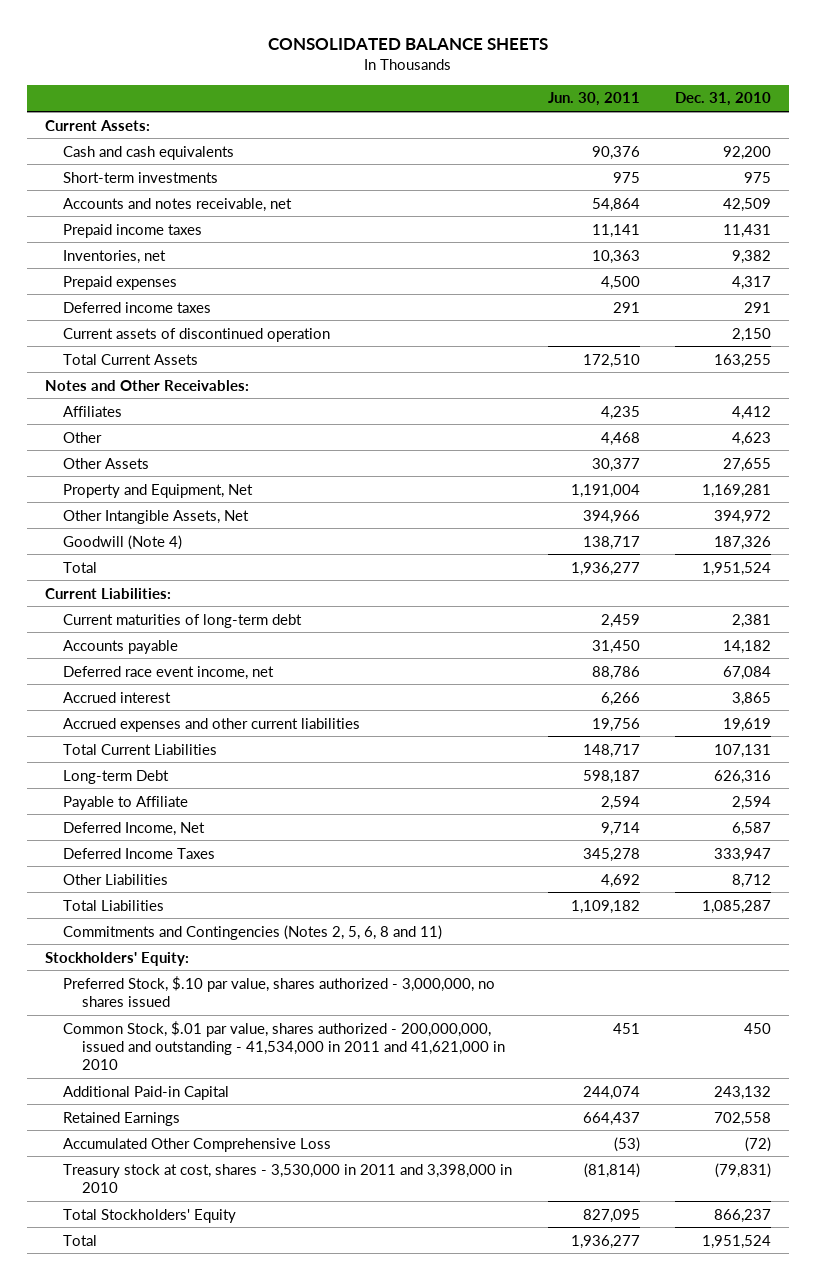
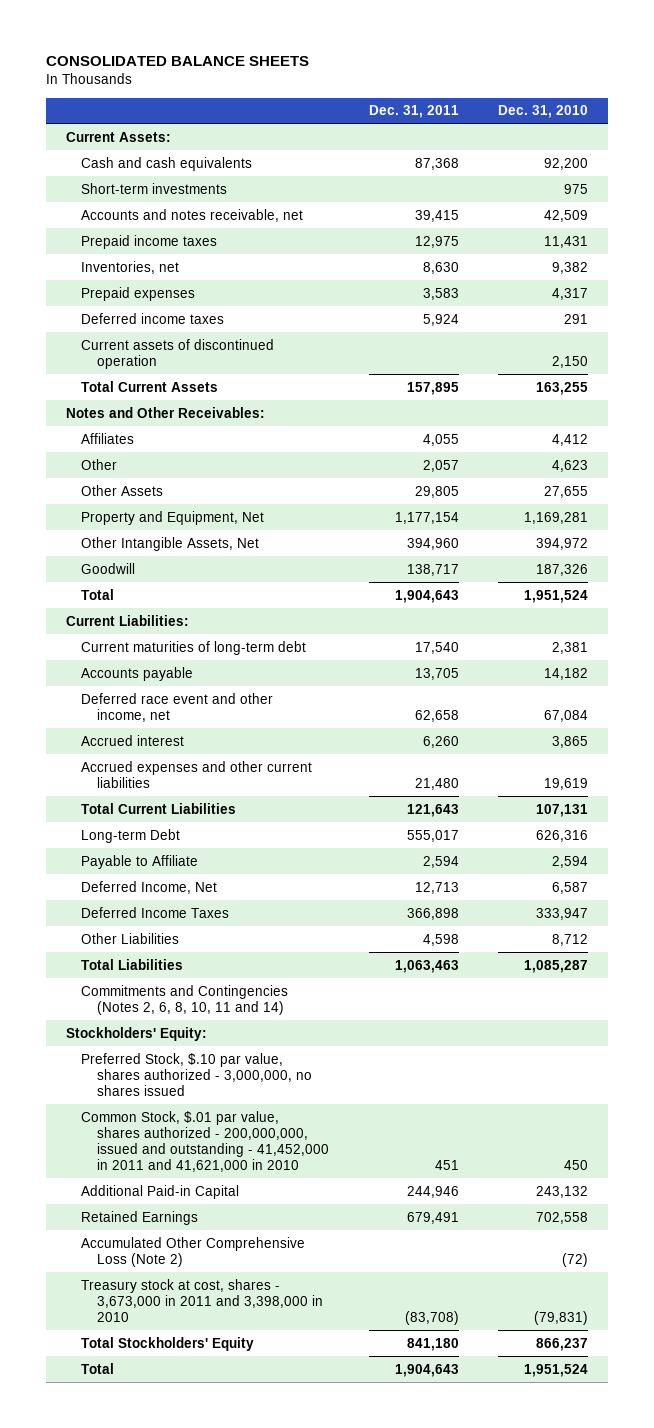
[547,92,640,107] Jun. 30, 2011 -> none
none -> [368,105,459,119] Dec. 31, 2011
[63,534,183,550] Goodwill (Note 4) -> [81,562,136,574] Goodwill
[63,665,275,680] Deferred race event income, net -> [81,692,274,722] Deferred race event and other income, net
[63,924,443,940] Commitments and Contingencies (Notes 2, 5, 6, 8 and 11) -> [81,984,289,1015] Commitments and Contingencies (Notes 2, 6, 8, 10, 11 and 14)
[63,1020,505,1071] Common Stock, $.01 par value, shares authorized - 200,000,000, issued and outstanding - 41,534,000 in 2011 and 41,621,000 in 2010 -> [81,1110,330,1172] Common Stock, $.01 par value, shares authorized - 200,000,000, issued and outstanding - 41,452,000 in 2011 and 41,621,000 in 2010
[63,1137,332,1152] Accumulated Other Comprehensive Loss -> [81,1236,306,1267] Accumulated Other Comprehensive Loss (Note 2)
[63,1163,513,1193] Treasury stock at cost, shares - 3,530,000 in 2011 and 3,398,000 in 2010 -> [81,1278,324,1322] Treasury stock at cost, shares - 3,673,000 in 2011 and 3,398,000 in 2010

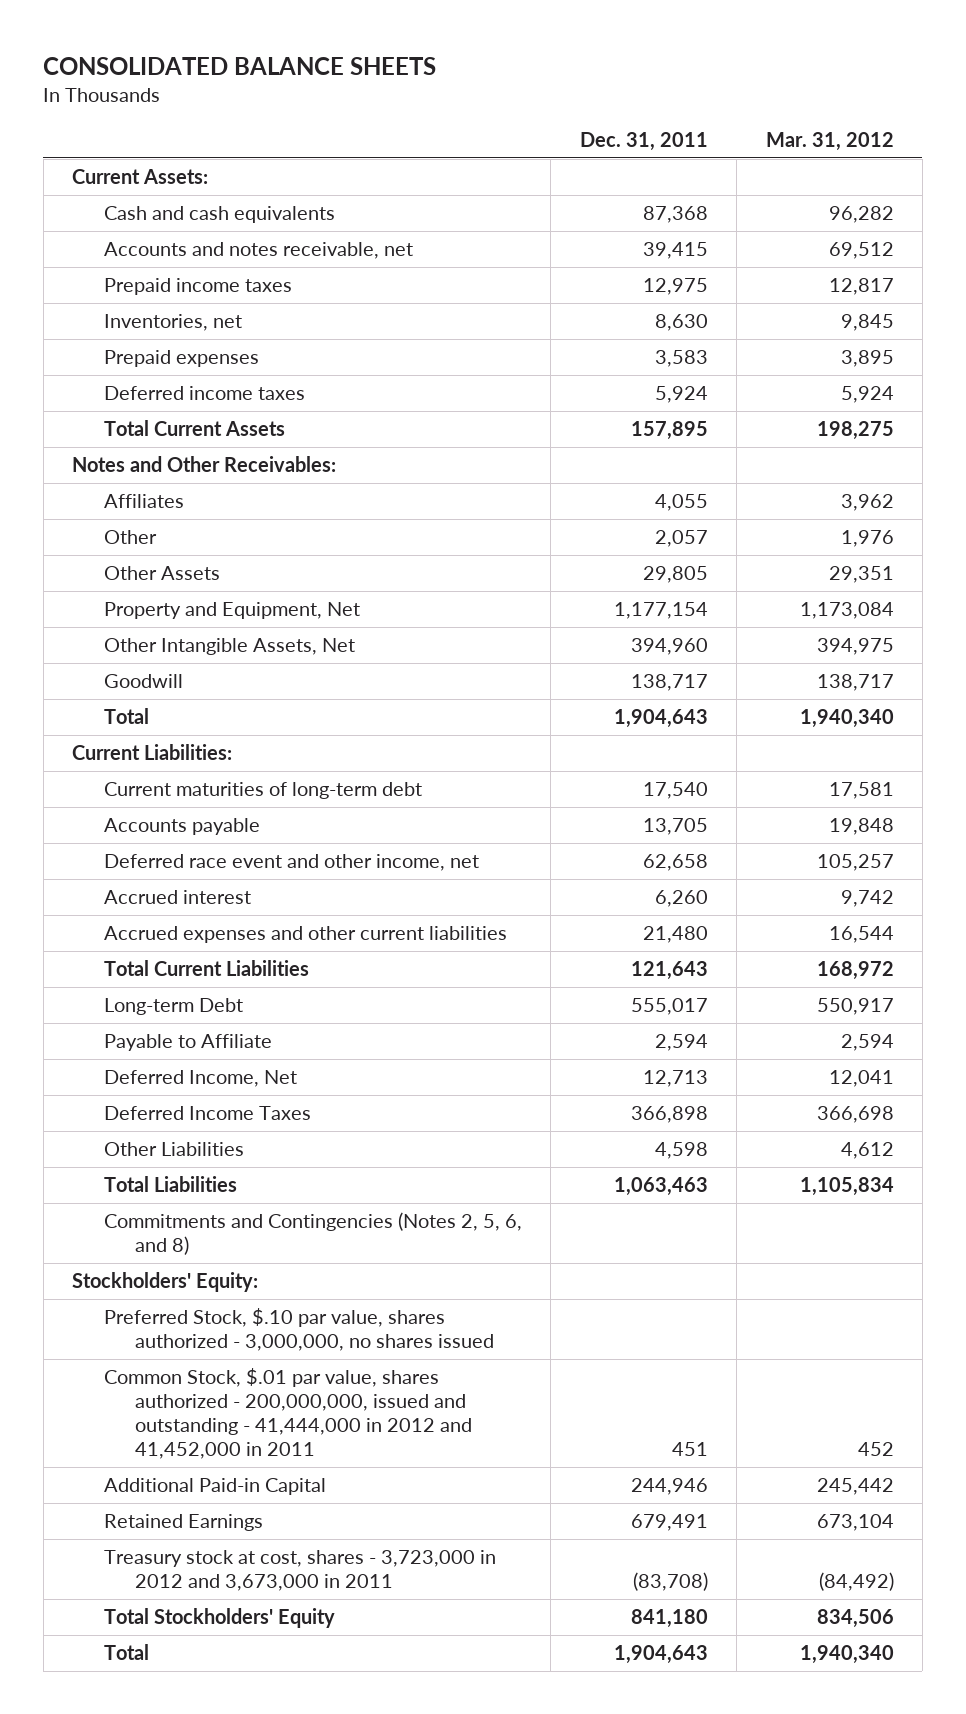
[498,105,589,119] Dec. 31, 2010 -> none
none -> [765,132,894,152] Mar. 31, 2012
[81,182,228,194] Short-term investments -> none
[81,338,275,369] Current assets of discontinued operation -> none
[81,984,289,1015] Commitments and Contingencies (Notes 2, 6, 8, 10, 11 and 14) -> [103,1212,522,1256] Commitments and Contingencies (Notes 2, 5, 6, and 8)
[81,1110,330,1172] Common Stock, $.01 par value, shares authorized - 200,000,000, issued and outstanding - 41,452,000 in 2011 and 41,621,000 in 2010 -> [103,1368,473,1460] Common Stock, $.01 par value, shares authorized - 200,000,000, issued and outstanding - 41,444,000 in 2012 and 41,452,000 in 2011
[81,1236,306,1267] Accumulated Other Comprehensive Loss (Note 2) -> none
[81,1278,324,1322] Treasury stock at cost, shares - 3,673,000 in 2011 and 3,398,000 in 2010 -> [103,1550,496,1592] Treasury stock at cost, shares - 3,723,000 in 2012 and 3,673,000 in 2011

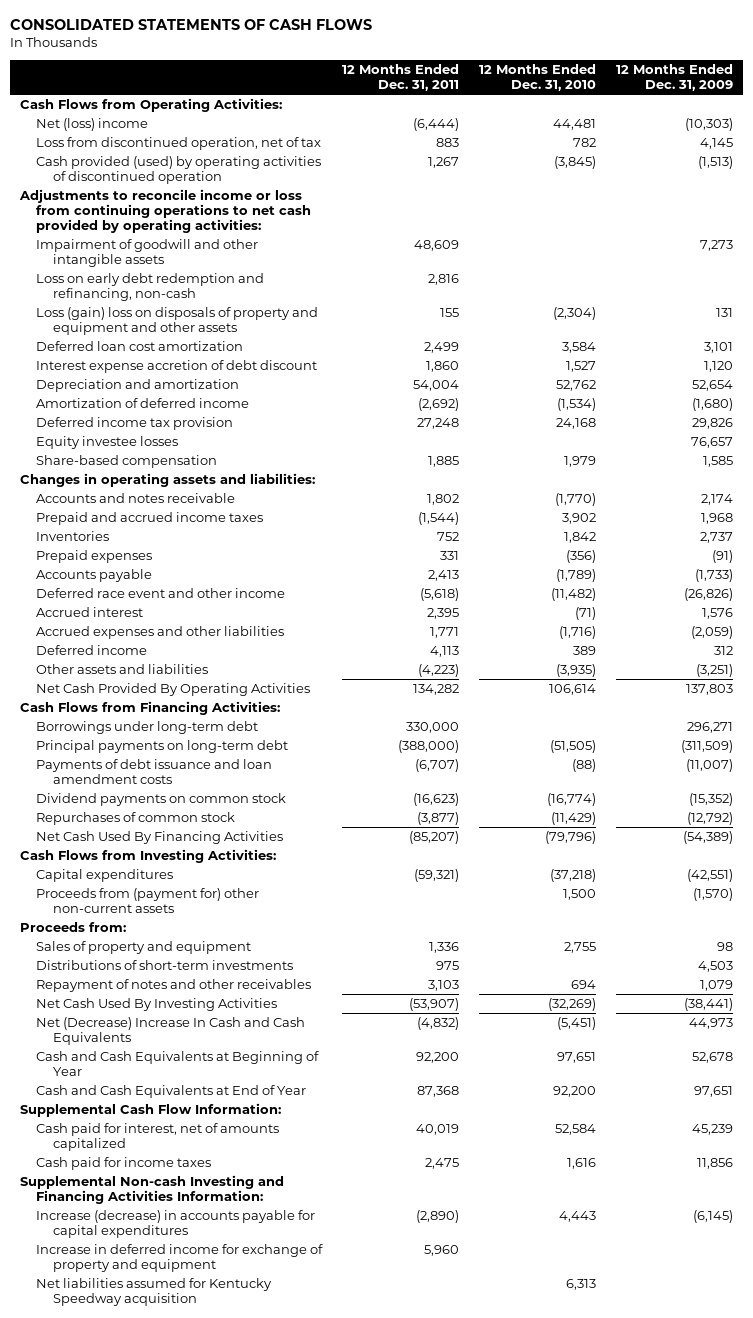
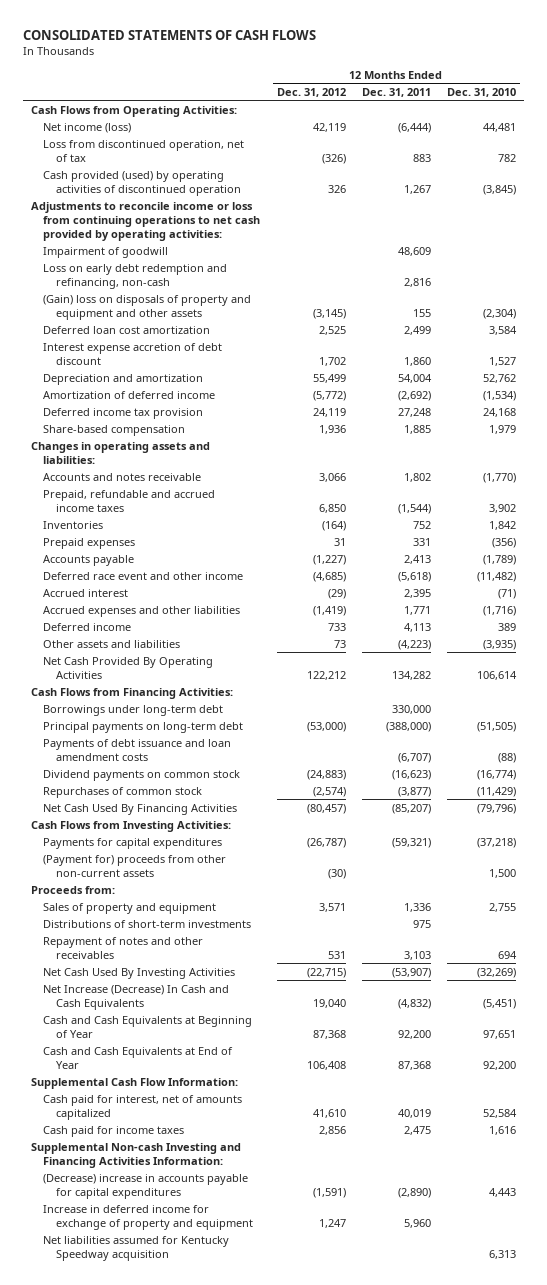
[615,63,733,92] 12 Months Ended Dec. 31, 2009 -> none
none -> [276,87,346,97] Dec. 31, 2012
[36,117,149,131] Net (loss) income -> [43,122,132,133] Net income (loss)
[36,238,259,268] Impairment of goodwill and other intangible assets -> [43,246,169,258] Impairment of goodwill
[36,306,319,336] Loss (gain) loss on disposals of property and equipment and other assets -> [43,294,252,320] (Gain) loss on disposals of property and equipment and other assets
[36,435,179,449] Equity investee losses -> none
[36,511,264,525] Prepaid and accrued income taxes -> [43,489,216,512] Prepaid, refundable and accrued income taxes
[36,868,174,882] Capital expenditures -> [43,837,223,849] Payments for capital expenditures
[36,887,260,914] Proceeds from (payment for) other non-current assets -> [43,854,227,877] (Payment for) proceeds from other non-current assets
[36,1016,306,1046] Net (Decrease) Increase In Cash and Cash Equivalents -> [43,984,230,1010] Net Increase (Decrease) In Cash and Cash Equivalents
[36,1209,316,1239] Increase (decrease) in accounts payable for capital expenditures -> [43,1173,249,1199] (Decrease) increase in accounts payable for capital expenditures

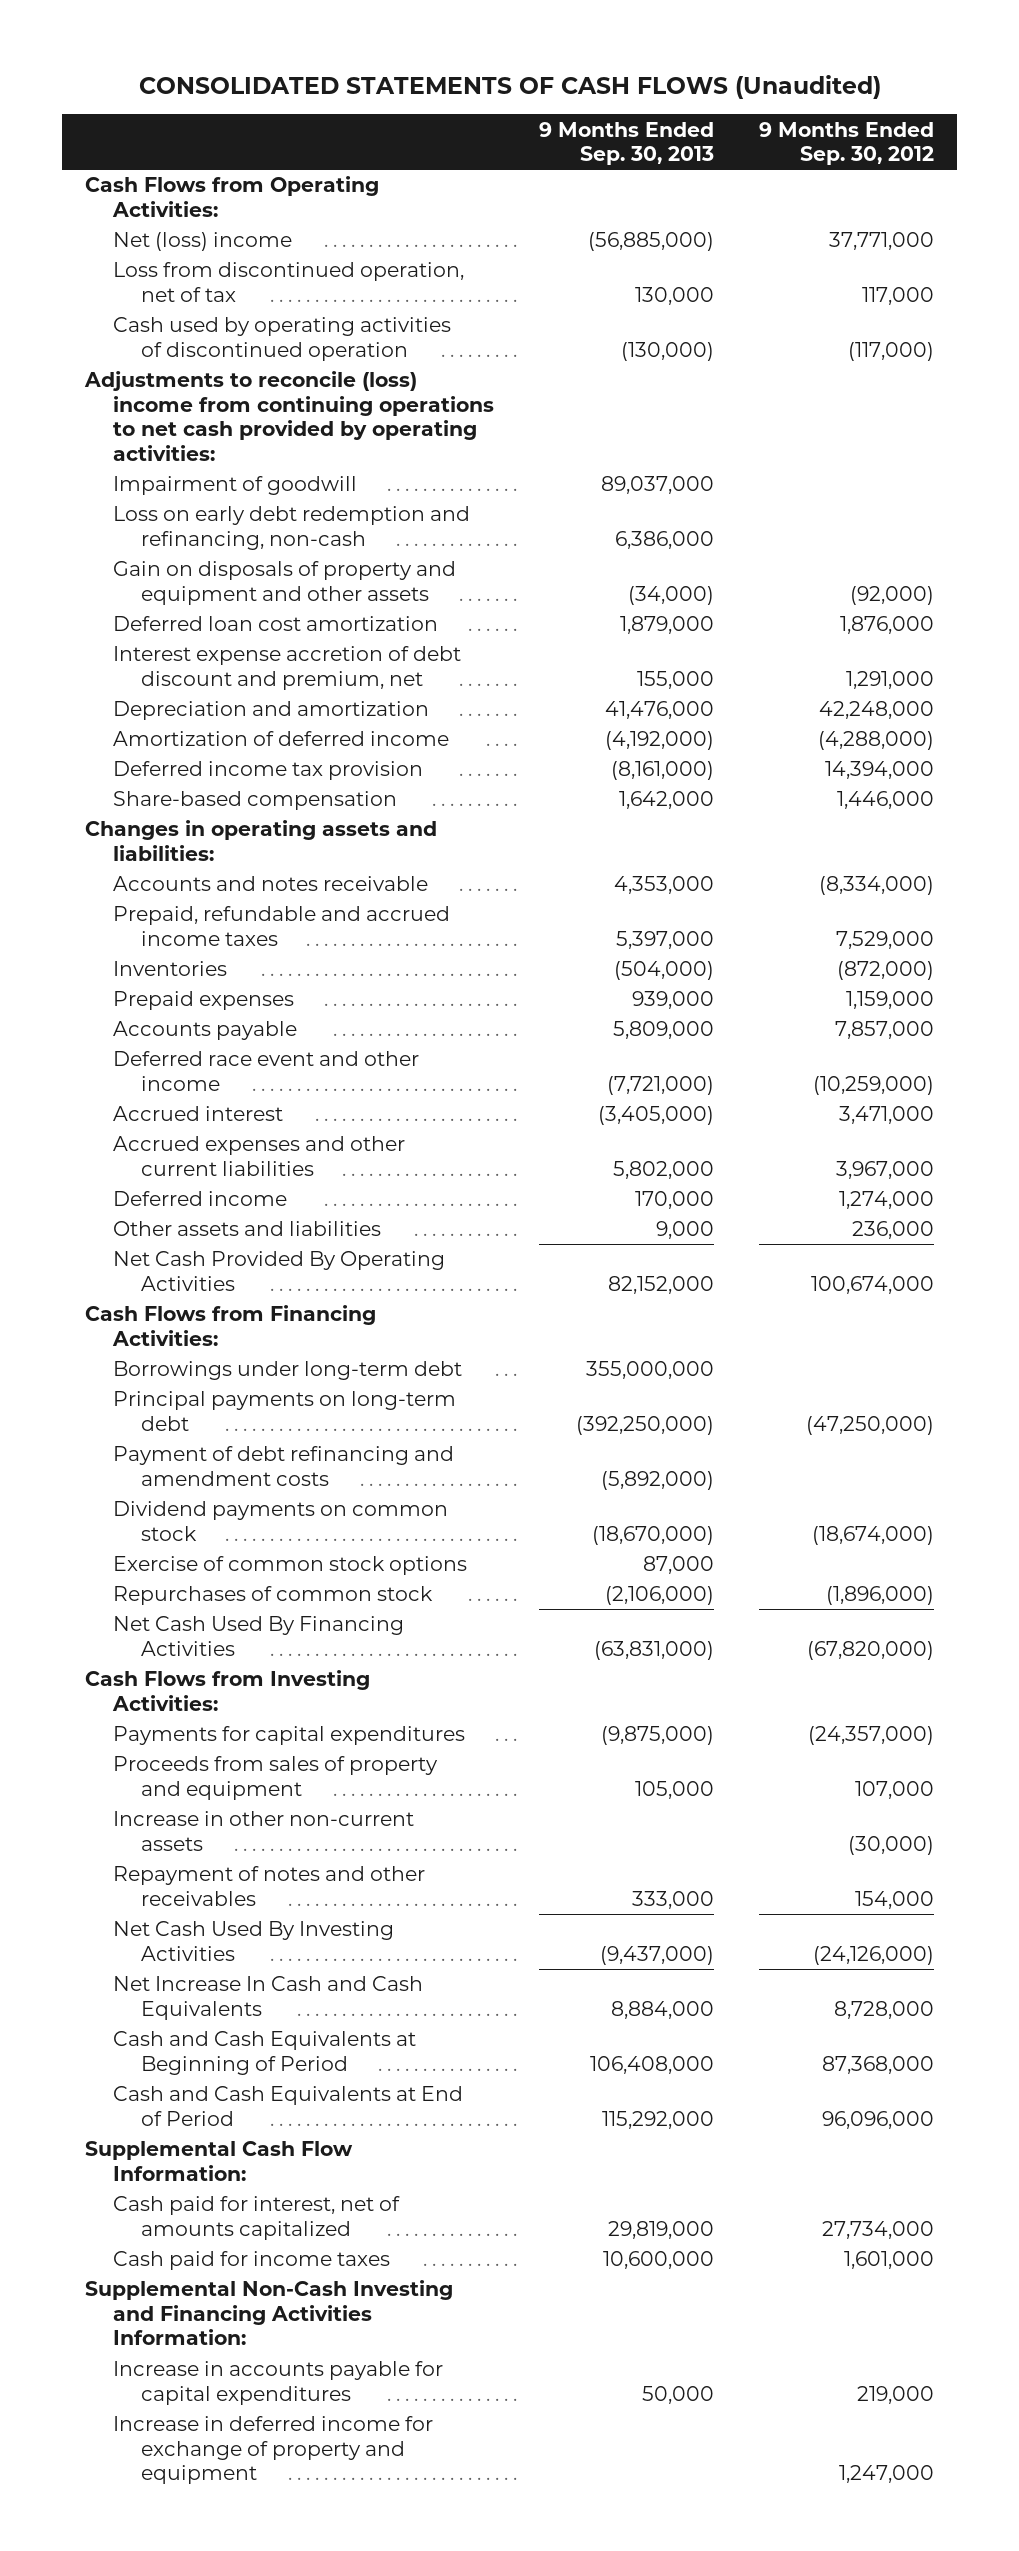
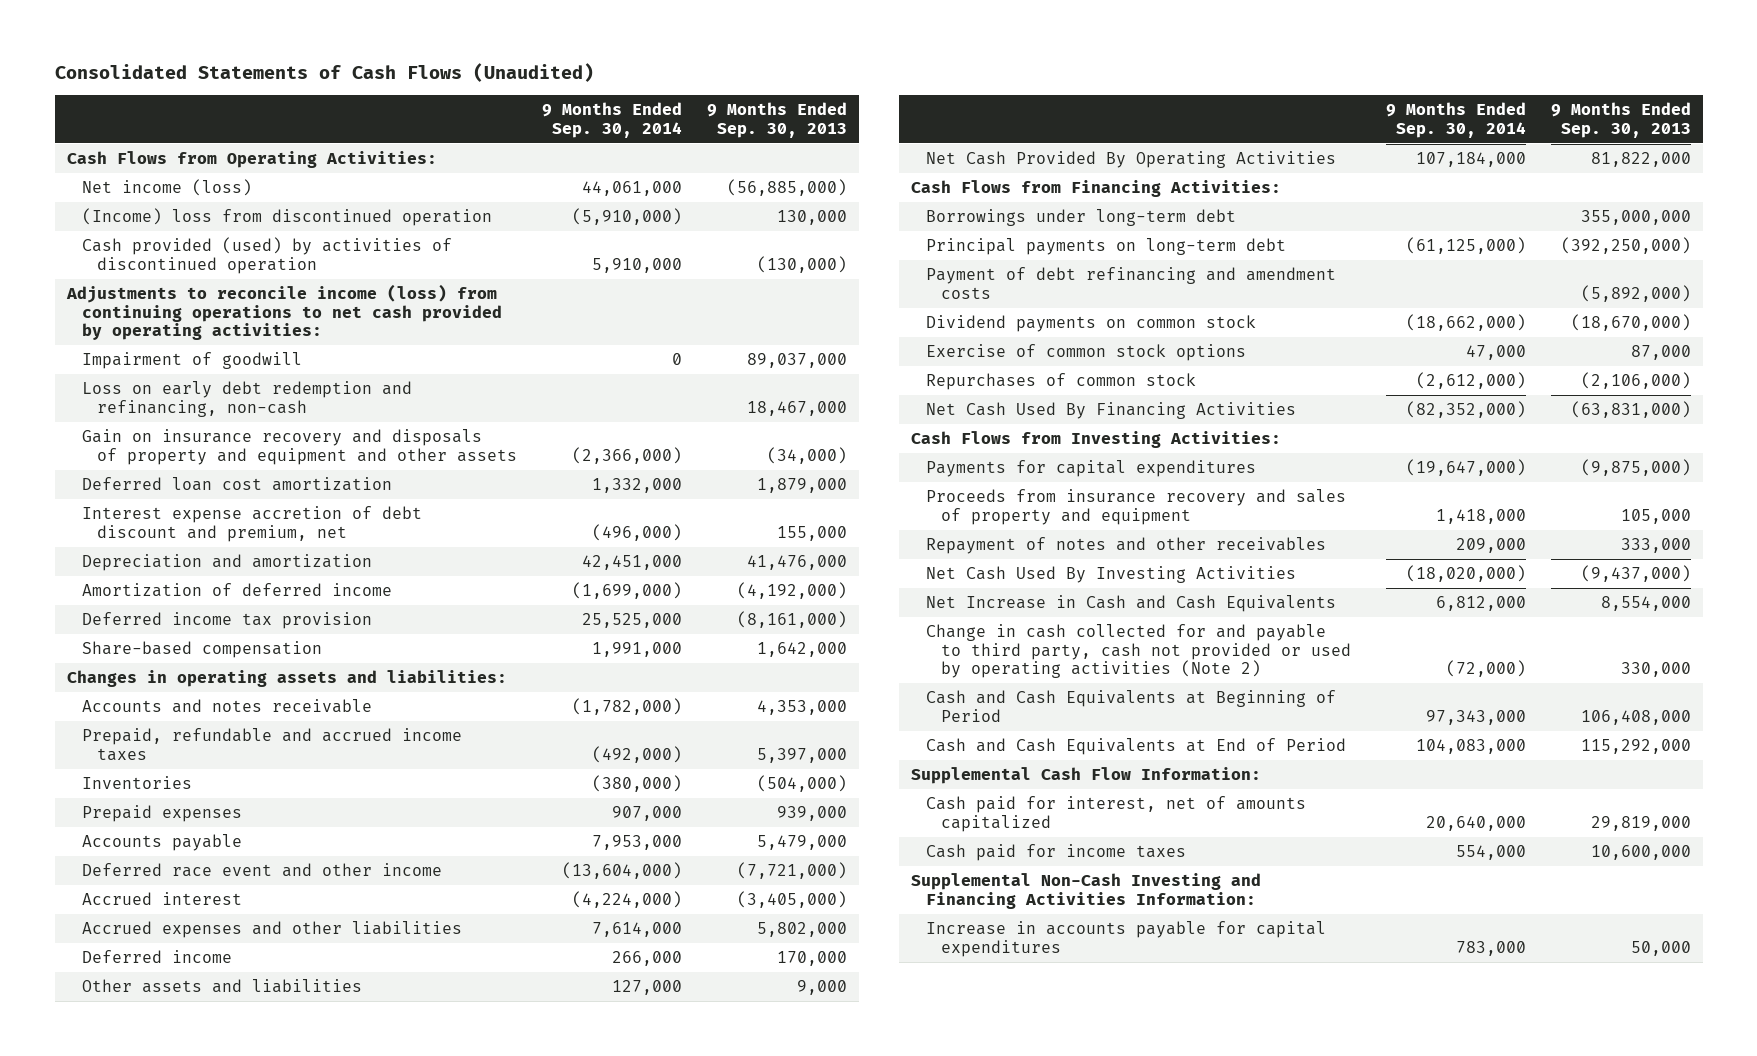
[138,74,881,99] CONSOLIDATED STATEMENTS OF CASH FLOWS (Unaudited) -> [54,63,594,83] Consolidated Statements of Cash Flows (Unaudited)
[759,121,935,166] 9 Months Ended Sep. 30, 2012 -> none
none -> [541,102,682,138] 9 Months Ended Sep. 30, 2014
[112,232,292,252] Net (loss) income -> [81,179,252,197] Net income (loss)
[112,262,464,302] Loss from discontinued operation, net of tax -> [81,208,492,227] (Income) loss from discontinued operation
[112,317,451,361] Cash used by operating activities of discontinued operation -> [81,237,452,274] Cash provided (used) by activities of discontinued operation
[84,371,494,461] Adjustments to reconcile (loss) income from continuing operations to net cash provided by operating activities: -> [65,284,502,341] Adjustments to reconcile income (loss) from continuing operations to net cash provided by operating activities:
[615,530,715,549] 6,386,000 -> [746,400,847,416] 18,467,000
[112,561,456,605] Gain on disposals of property and equipment and other assets -> [81,429,517,465] Gain on insurance recovery and disposals of property and equipment and other assets
[613,1021,715,1040] 5,809,000 -> [756,835,847,851] 5,479,000
[112,1136,405,1176] Accrued expenses and other current liabilities -> [81,921,462,939] Accrued expenses and other liabilities
[608,1275,715,1294] 82,152,000 -> [1590,152,1691,168] 81,822,000
[112,1811,414,1851] Increase in other non-current assets -> none
[112,1756,438,1800] Proceeds from sales of property and equipment -> [925,489,1346,525] Proceeds from insurance recovery and sales of property and equipment
[112,1976,423,2020] Net Increase In Cash and Cash Equivalents -> [925,595,1336,613] Net Increase in Cash and Cash Equivalents
[611,2000,715,2019] 8,884,000 -> [1600,596,1691,612] 8,554,000
none -> [925,624,1351,679] Change in cash collected for and payable to third party, cash not provided or used by operating activities (Note 2)
[112,2416,433,2485] Increase in deferred income for exchange of property and equipment -> none

